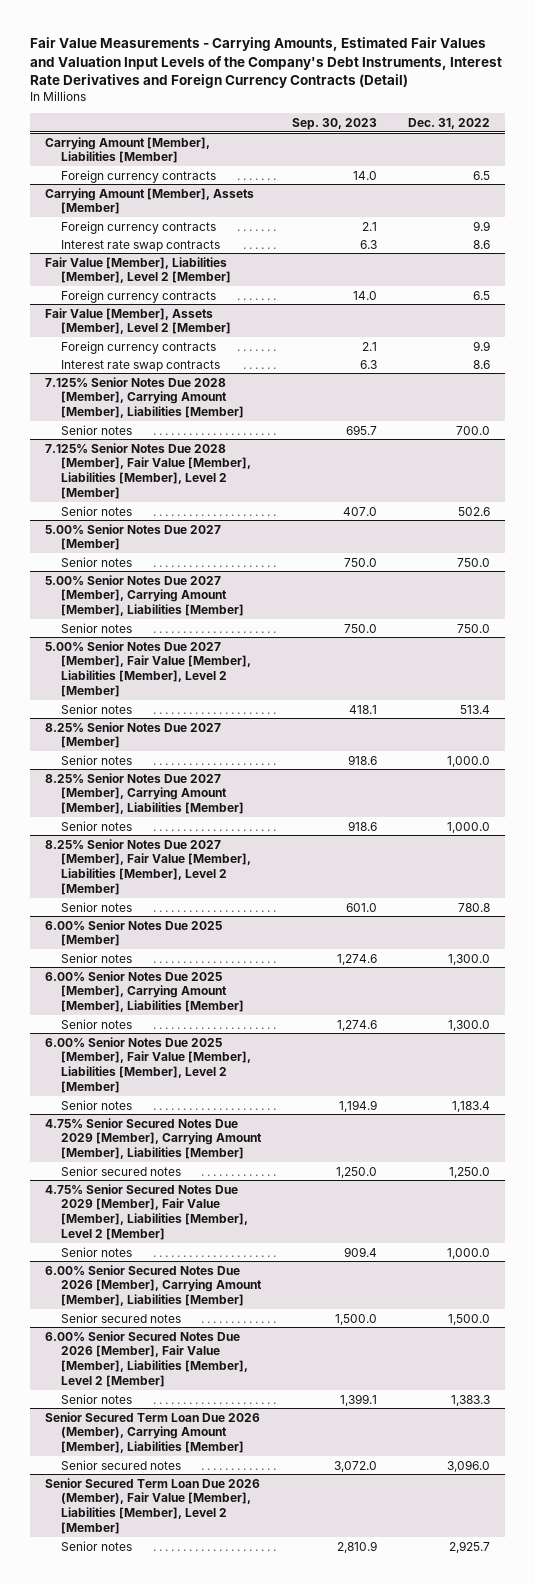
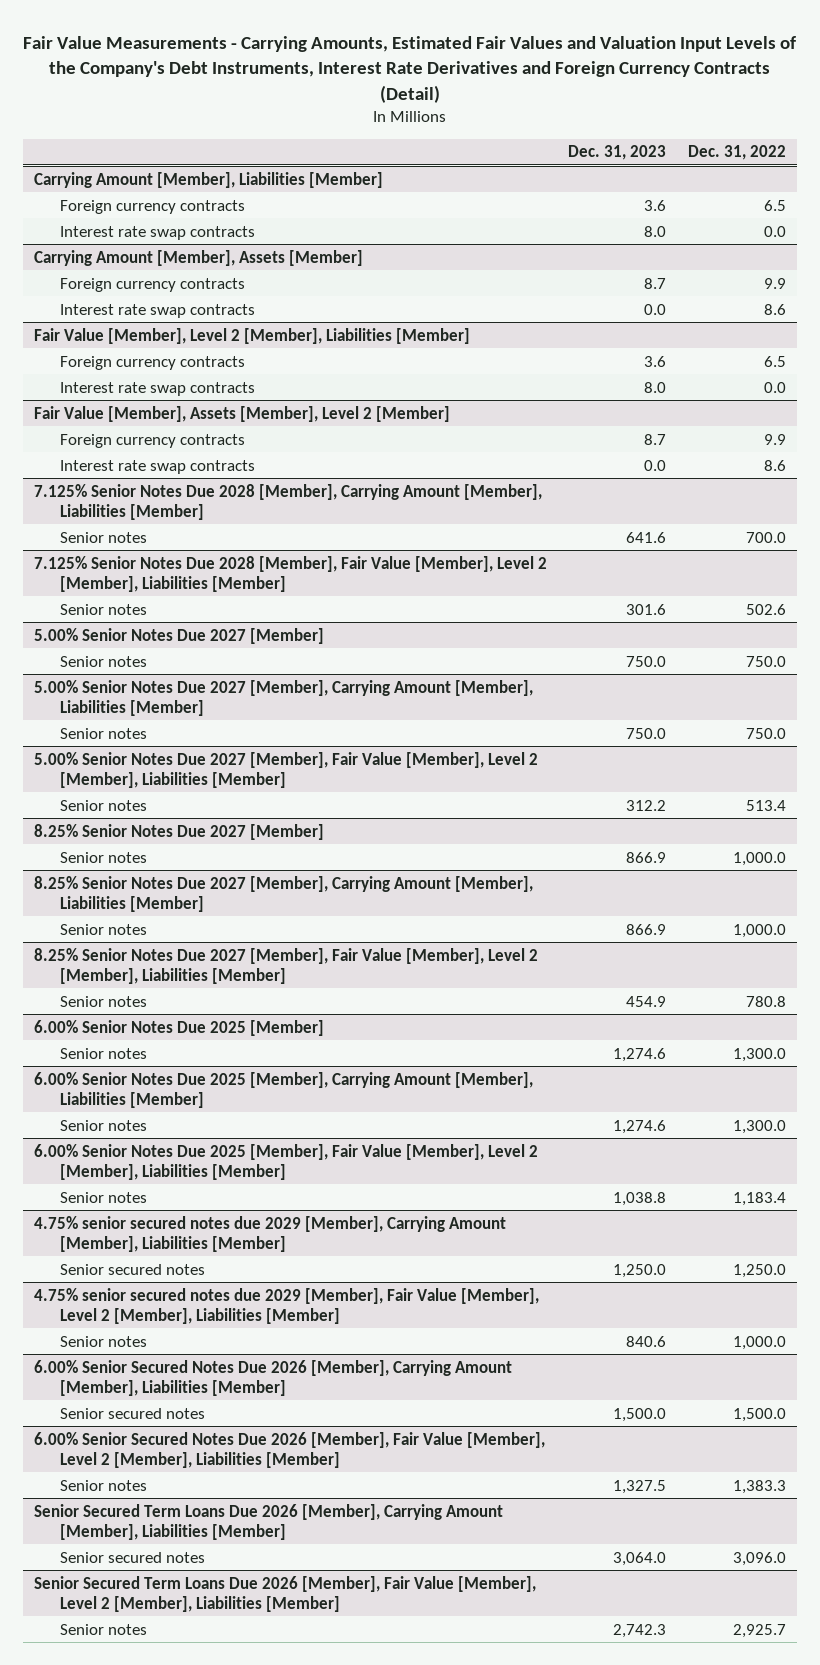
[291,117,377,130] Sep. 30, 2023 -> none
none -> [568,145,667,161] Dec. 31, 2023
none -> [59,225,255,240] Interest rate swap contracts
[45,256,231,284] Fair Value [Member], Liabilities [Member], Level 2 [Member] -> [33,327,470,344] Fair Value [Member], Level 2 [Member], Liabilities [Member]
none -> [59,381,255,396] Interest rate swap contracts
[45,442,251,500] 7.125% Senior Notes Due 2028 [Member], Fair Value [Member], Liabilities [Member], Level 2 [Member] -> [33,555,547,592] 7.125% Senior Notes Due 2028 [Member], Fair Value [Member], Level 2 [Member], Liabilities [Member]
[45,640,251,698] 5.00% Senior Notes Due 2027 [Member], Fair Value [Member], Liabilities [Member], Level 2 [Member] -> [33,751,538,788] 5.00% Senior Notes Due 2027 [Member], Fair Value [Member], Level 2 [Member], Liabilities [Member]
[45,838,251,896] 8.25% Senior Notes Due 2027 [Member], Fair Value [Member], Liabilities [Member], Level 2 [Member] -> [33,947,538,984] 8.25% Senior Notes Due 2027 [Member], Fair Value [Member], Level 2 [Member], Liabilities [Member]
[45,1036,251,1094] 6.00% Senior Notes Due 2025 [Member], Fair Value [Member], Liabilities [Member], Level 2 [Member] -> [33,1143,538,1180] 6.00% Senior Notes Due 2025 [Member], Fair Value [Member], Level 2 [Member], Liabilities [Member]
[45,1117,262,1160] 4.75% Senior Secured Notes Due 2029 [Member], Carrying Amount [Member], Liabilities [Member] -> [33,1215,506,1252] 4.75% senior secured notes due 2029 [Member], Carrying Amount [Member], Liabilities [Member]
[45,1183,248,1241] 4.75% Senior Secured Notes Due 2029 [Member], Fair Value [Member], Liabilities [Member], Level 2 [Member] -> [33,1287,539,1324] 4.75% senior secured notes due 2029 [Member], Fair Value [Member], Level 2 [Member], Liabilities [Member]
[45,1330,248,1388] 6.00% Senior Secured Notes Due 2026 [Member], Fair Value [Member], Liabilities [Member], Level 2 [Member] -> [33,1431,545,1468] 6.00% Senior Secured Notes Due 2026 [Member], Fair Value [Member], Level 2 [Member], Liabilities [Member]
[45,1411,261,1454] Senior Secured Term Loan Due 2026 (Member), Carrying Amount [Member], Liabilities [Member] -> [33,1503,503,1540] Senior Secured Term Loans Due 2026 [Member], Carrying Amount [Member], Liabilities [Member]
[45,1477,261,1535] Senior Secured Term Loan Due 2026 (Member), Fair Value [Member], Liabilities [Member], Level 2 [Member] -> [33,1575,536,1612] Senior Secured Term Loans Due 2026 [Member], Fair Value [Member], Level 2 [Member], Liabilities [Member]

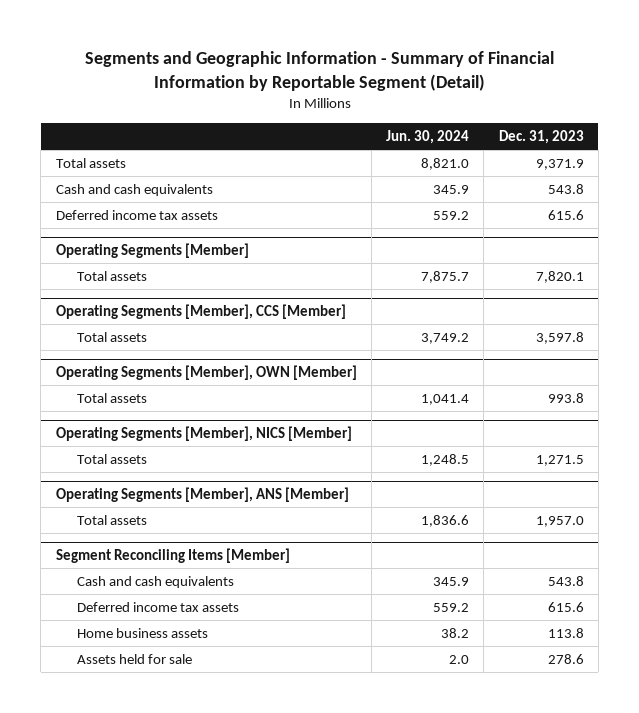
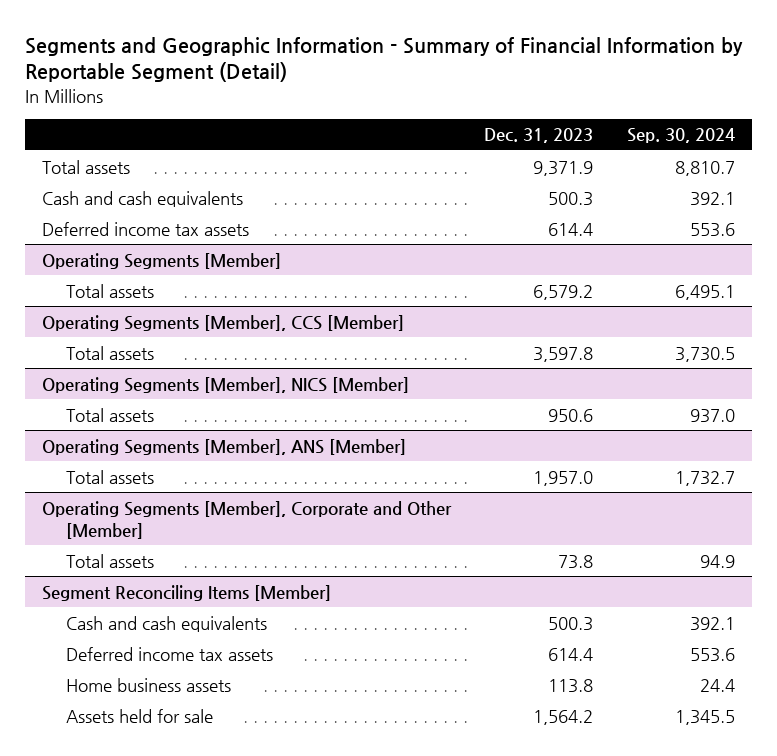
[386,130,470,145] Jun. 30, 2024 -> none
none -> [627,128,736,144] Sep. 30, 2024
[547,183,584,194] 543.8 -> [548,191,594,206] 500.3
[547,209,584,220] 615.6 -> [548,222,594,236] 614.4
[535,270,584,283] 7,820.1 -> [533,284,594,300] 6,579.2
[55,365,357,381] Operating Segments [Member], OWN [Member] -> none
[76,392,147,403] Total assets -> none
[535,454,584,466] 1,271.5 -> [548,408,594,422] 950.6
none -> [41,500,452,539] Operating Segments [Member], Corporate and Other [Member]
none -> [66,553,155,568] Total assets
[547,575,584,586] 543.8 -> [548,616,594,631] 500.3
[547,601,584,612] 615.6 -> [548,647,594,661] 614.4
[547,653,584,664] 278.6 -> [533,709,594,725] 1,564.2

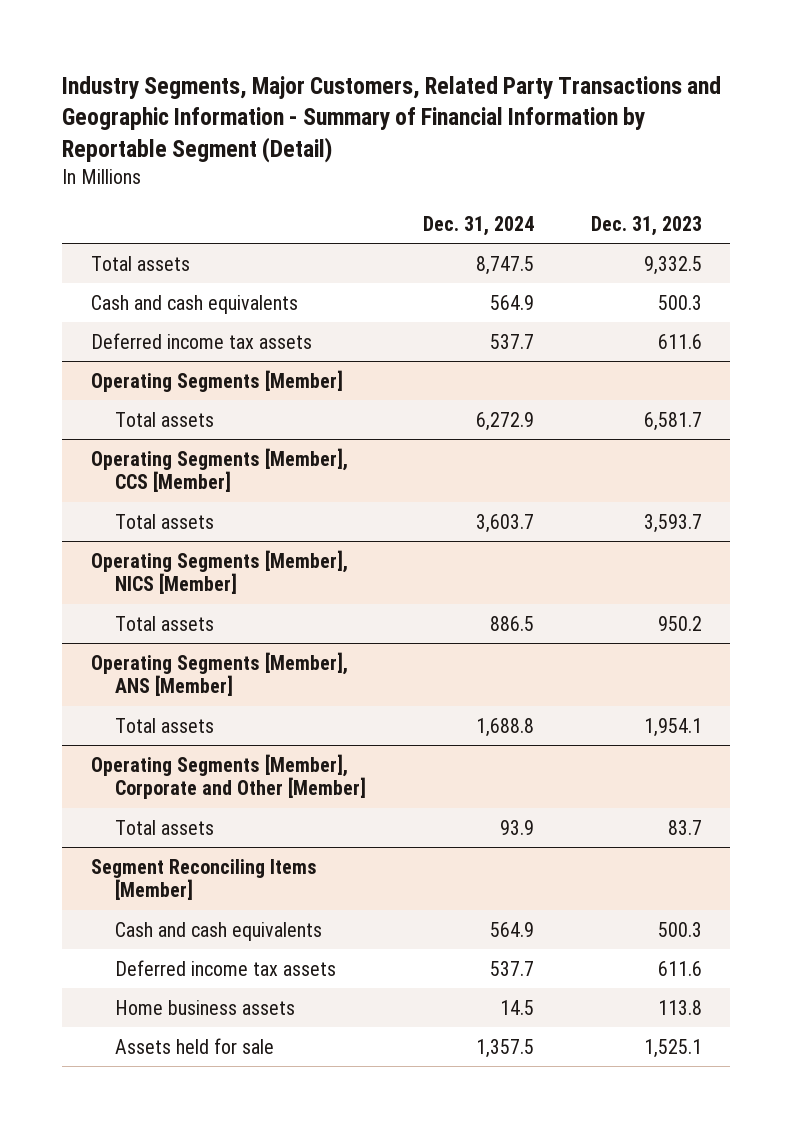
[24,36,743,83] Segments and Geographic Information - Summary of Financial Information by Reportable Segment (Detail) -> [62,75,722,163] Industry Segments, Major Customers, Related Party Transactions and Geographic Information - Summary of Financial Information by Reportable Segment (Detail)
[627,128,736,144] Sep. 30, 2024 -> none
none -> [422,216,534,237] Dec. 31, 2024
[533,160,594,176] 9,371.9 -> [643,255,702,275] 9,332.5
[548,222,594,236] 614.4 -> [657,333,702,349] 611.6
[533,284,594,300] 6,579.2 -> [643,411,702,431] 6,581.7
[533,346,594,362] 3,597.8 -> [643,513,702,533] 3,593.7
[548,408,594,422] 950.6 -> [657,615,702,631] 950.2
[533,470,594,486] 1,957.0 -> [643,717,702,737] 1,954.1
[558,554,594,569] 73.8 -> [667,819,702,835] 83.7
[548,647,594,661] 614.4 -> [657,960,702,976] 611.6
[533,709,594,725] 1,564.2 -> [643,1038,702,1058] 1,525.1

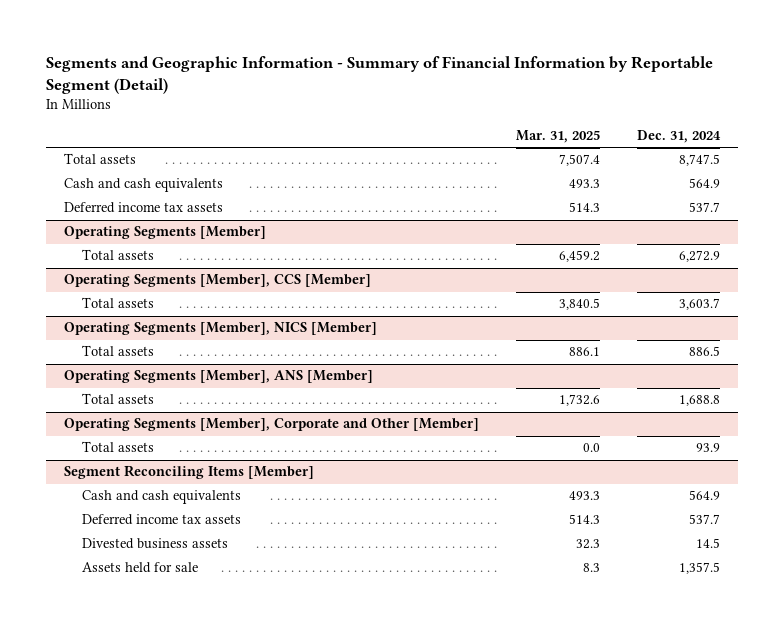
[62,75,722,163] Industry Segments, Major Customers, Related Party Transactions and Geographic Information - Summary of Financial Information by Reportable Segment (Detail) -> [45,55,713,95] Segments and Geographic Information - Summary of Financial Information by Reportable Segment (Detail)
[590,216,702,237] Dec. 31, 2023 -> none
none -> [515,130,600,144] Mar. 31, 2025
[114,999,295,1015] Home business assets -> [82,538,229,550] Divested business assets

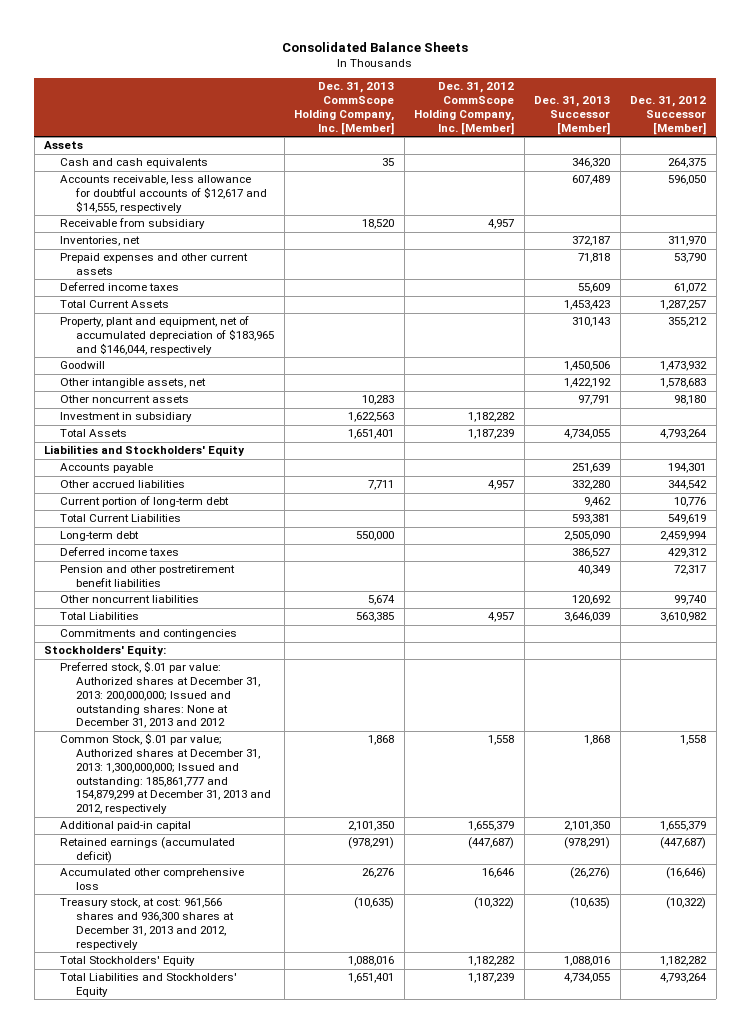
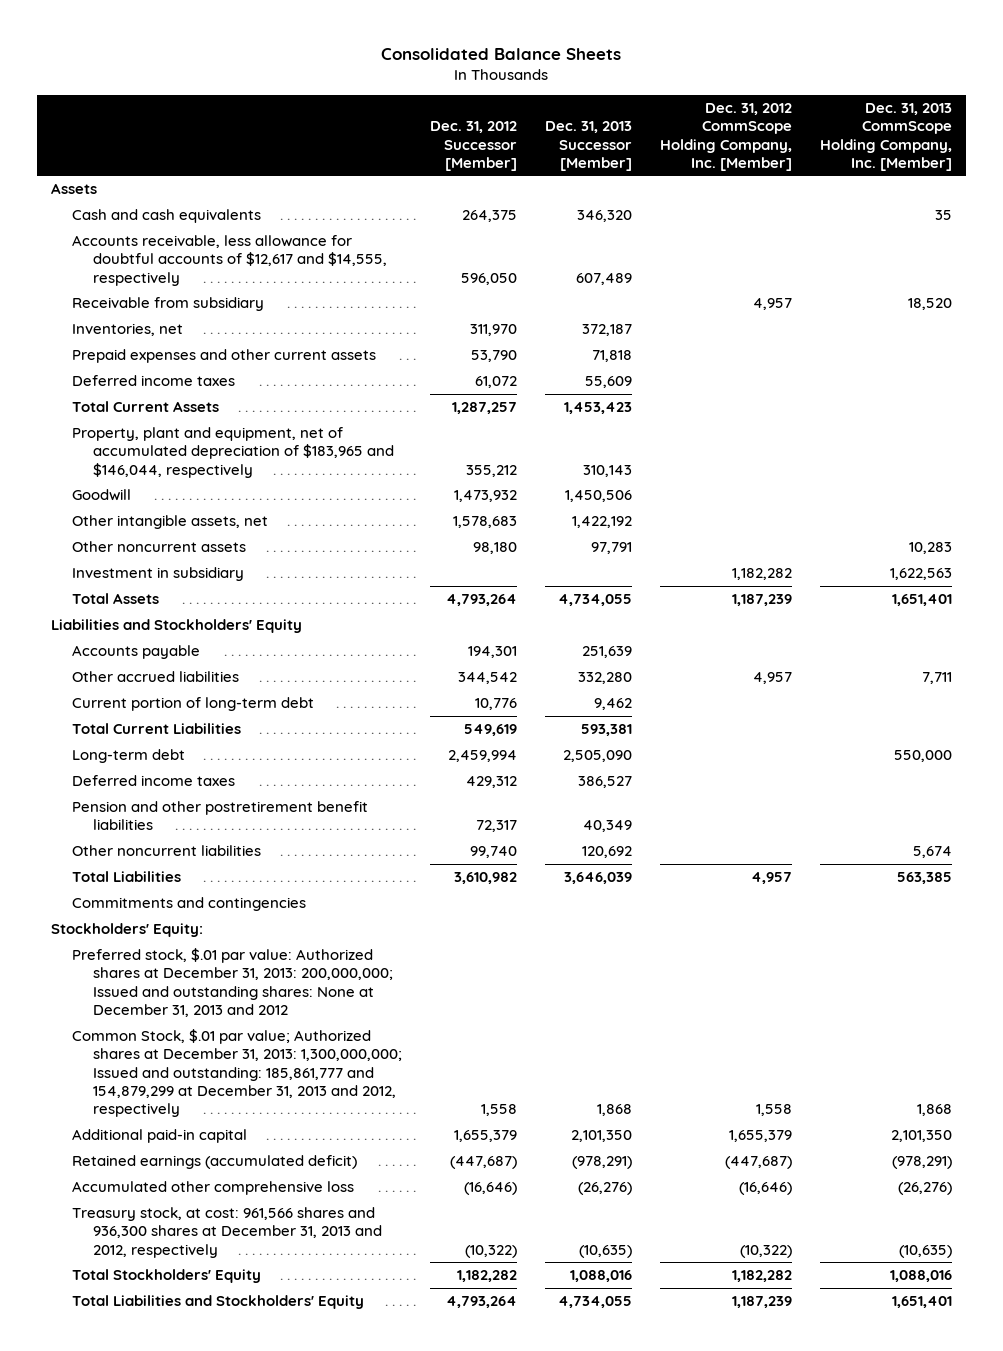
[362,868,395,879] 26,276 -> [898,1182,953,1196] (26,276)
[482,868,515,879] 16,646 -> [739,1182,793,1196] (16,646)

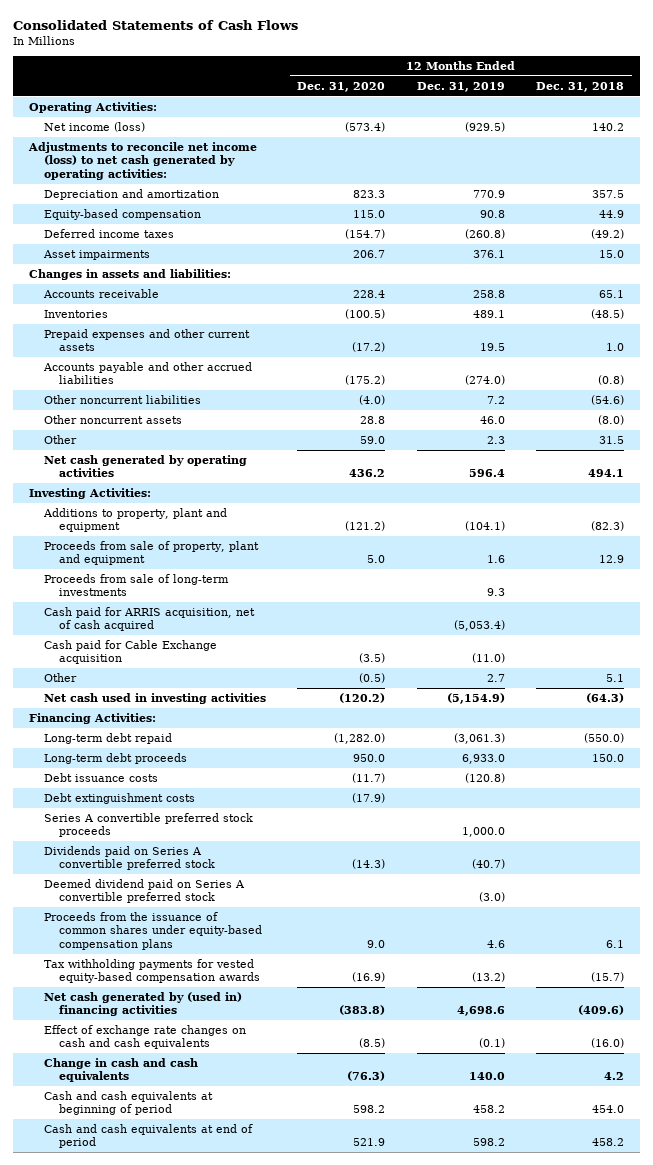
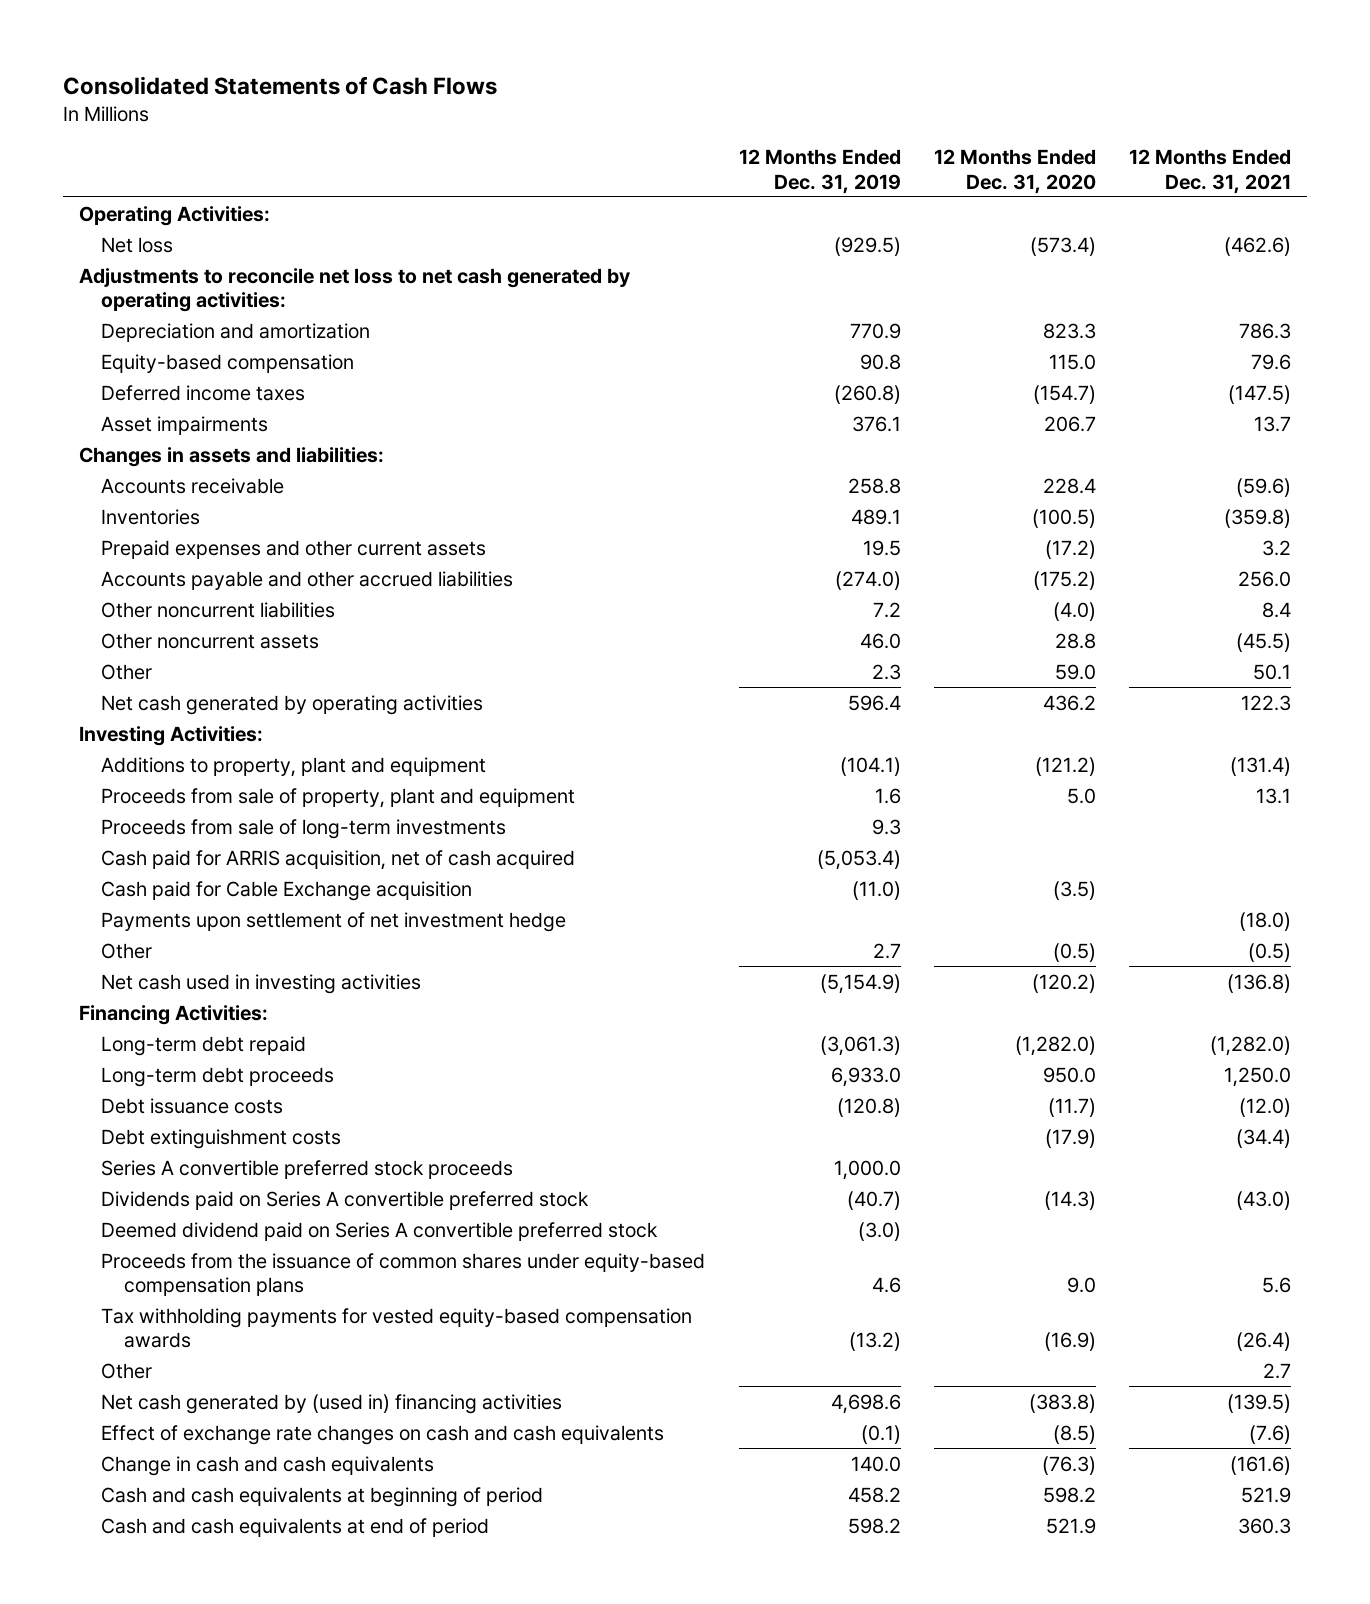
[536,81,625,92] Dec. 31, 2018 -> none
none -> [1128,149,1291,194] 12 Months Ended Dec. 31, 2021
[43,121,145,132] Net income (loss) -> [101,236,174,253] Net loss
[27,141,257,180] Adjustments to reconcile net income (loss) to net cash generated by operating activities: -> [79,267,631,313] Adjustments to reconcile net loss to net cash generated by operating activities:
none -> [101,911,567,932] Payments upon settlement of net investment hedge
none -> [101,1362,153,1379] Other

